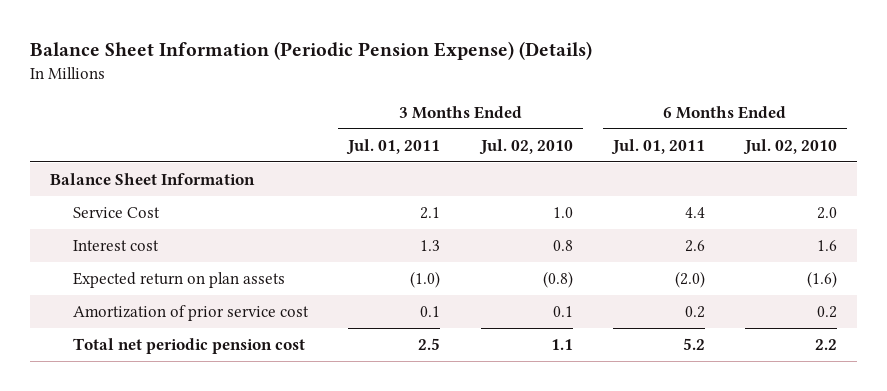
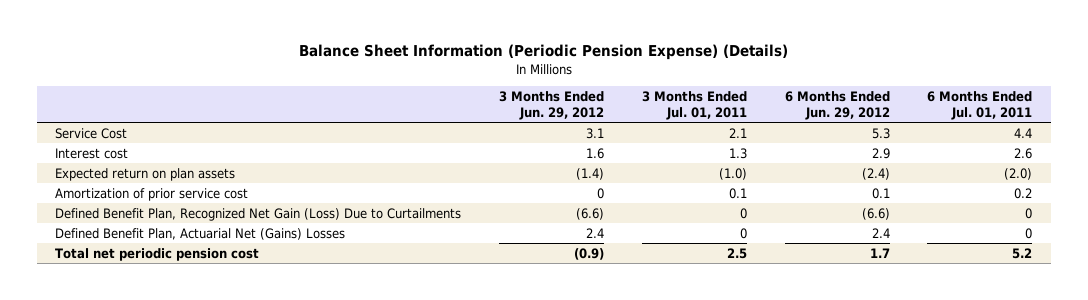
[478,138,573,155] Jul. 02, 2010 -> none
[743,138,838,155] Jul. 02, 2010 -> none
none -> [499,91,605,120] 3 Months Ended Jun. 29, 2012
none -> [784,91,890,120] 6 Months Ended Jun. 29, 2012
[49,173,255,186] Balance Sheet Information -> none
none -> [55,207,462,221] Defined Benefit Plan, Recognized Net Gain (Loss) Due to Curtailments
none -> [55,227,346,240] Defined Benefit Plan, Actuarial Net (Gains) Losses

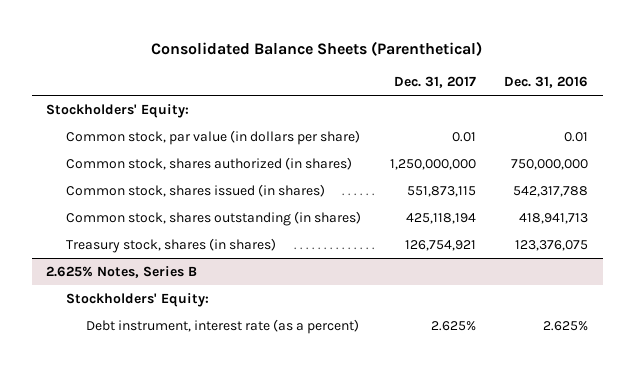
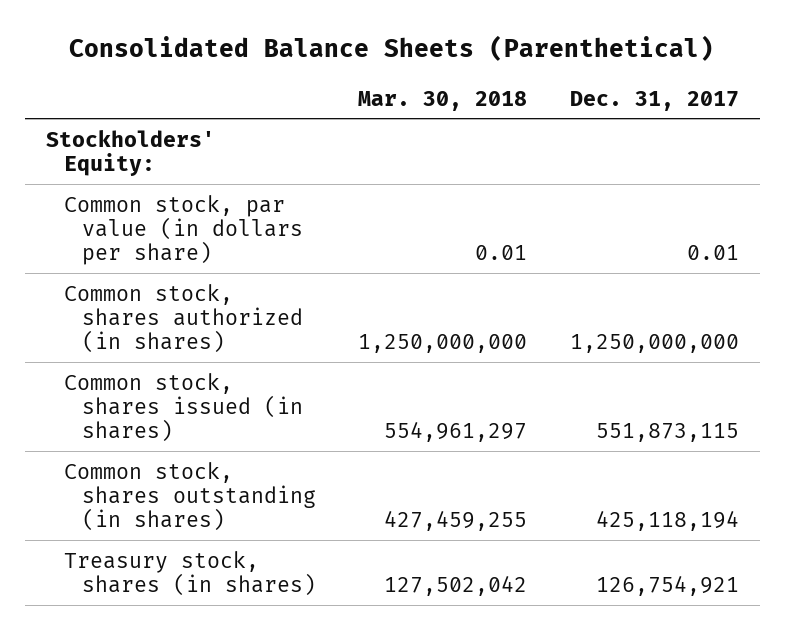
[504,75,589,88] Dec. 31, 2016 -> none
none -> [358,90,528,111] Mar. 30, 2018
[46,266,198,279] 2.625% Notes, Series B -> none
[66,293,210,308] Stockholders' Equity: -> none
[85,319,359,335] Debt instrument, interest rate (as a percent) -> none

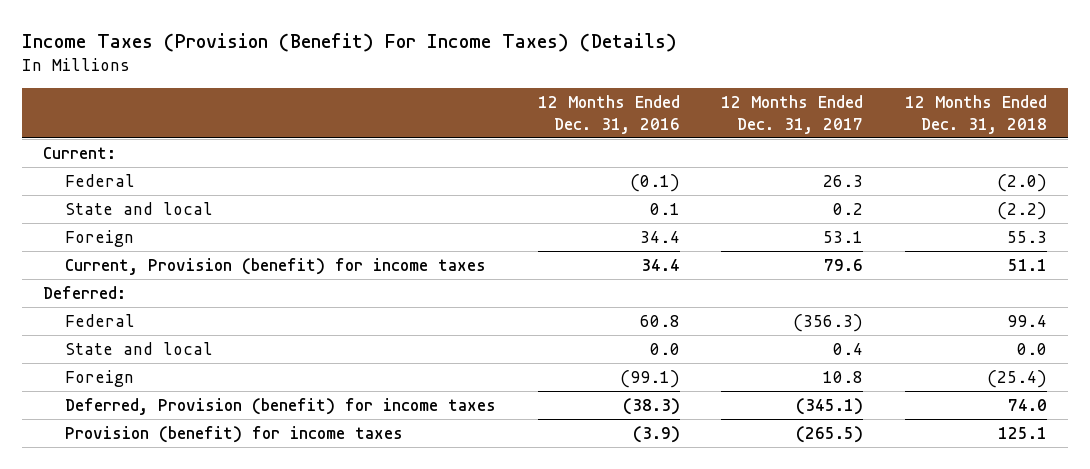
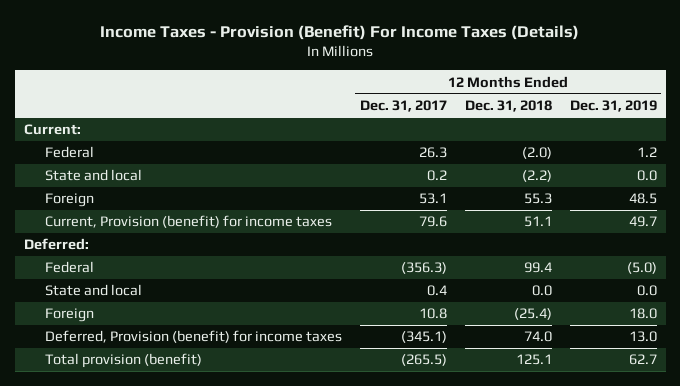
[22,33,678,53] Income Taxes (Provision (Benefit) For Income Taxes) (Details) -> [100,24,580,40] Income Taxes - Provision (Benefit) For Income Taxes (Details)
[537,94,680,134] 12 Months Ended Dec. 31, 2016 -> none
none -> [569,100,657,113] Dec. 31, 2019
[64,425,403,443] Provision (benefit) for income taxes -> [44,353,202,369] Total provision (benefit)

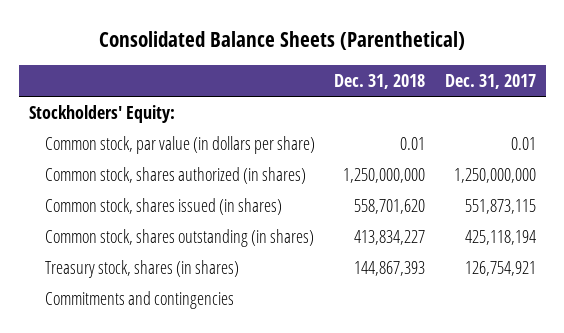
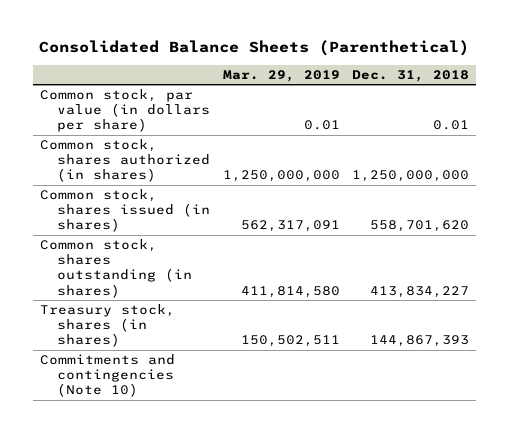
[444,73,536,89] Dec. 31, 2017 -> none
none -> [222,69,340,82] Mar. 29, 2019
[28,105,175,124] Stockholders' Equity: -> none
[44,291,234,310] Commitments and contingencies -> [39,354,175,398] Commitments and contingencies (Note 10)

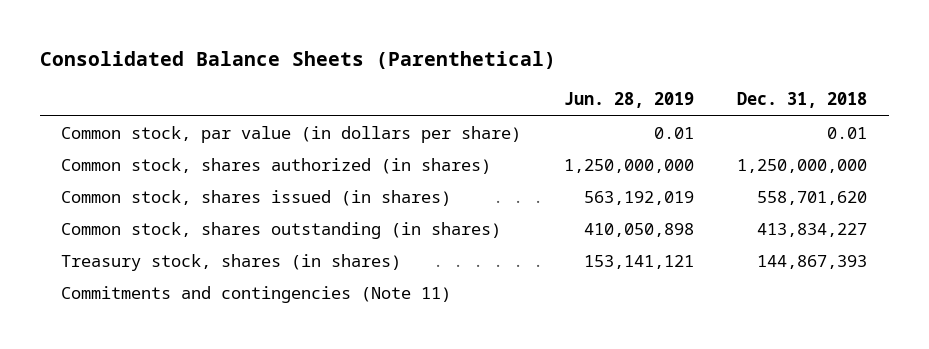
[222,69,340,82] Mar. 29, 2019 -> none
none -> [564,92,695,109] Jun. 28, 2019
[39,354,175,398] Commitments and contingencies (Note 10) -> [61,286,452,304] Commitments and contingencies (Note 11)

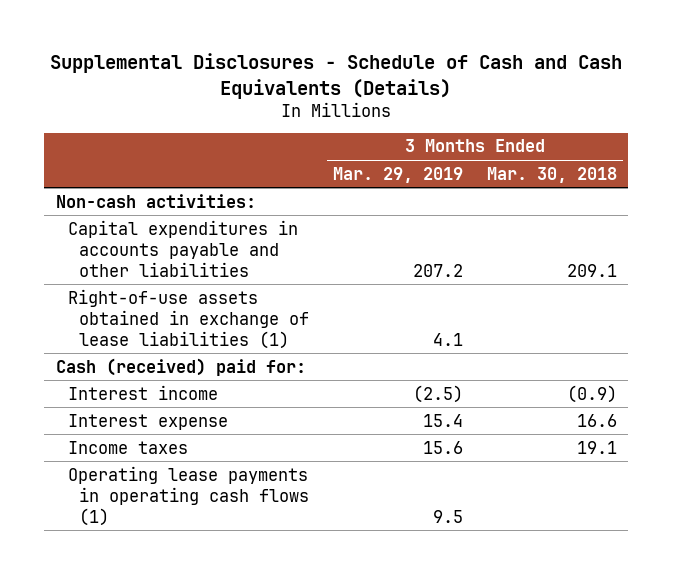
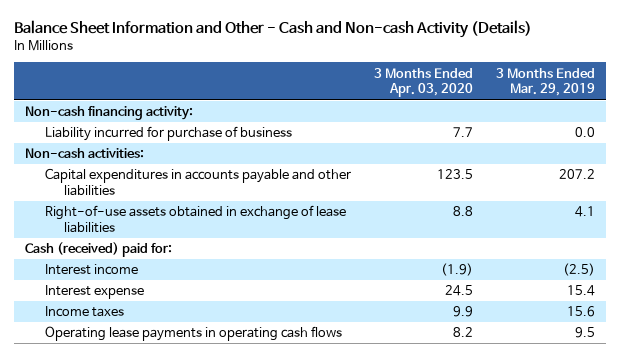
[50,53,623,99] Supplemental Disclosures - Schedule of Cash and Cash Equivalents (Details) -> [13,20,532,39] Balance Sheet Information and Other - Cash and Non-cash Activity (Details)
[486,166,617,183] Mar. 30, 2018 -> none
none -> [373,67,473,98] 3 Months Ended Apr. 03, 2020
none -> [25,106,194,121] Non-cash financing activity:
none -> [44,126,292,142] Liability incurred for purchase of business
[67,288,310,349] Right-of-use assets obtained in exchange of lease liabilities (1) -> [44,205,346,233] Right-of-use assets obtained in exchange of lease liabilities
[67,465,310,526] Operating lease payments in operating cash flows (1) -> [44,326,342,342] Operating lease payments in operating cash flows

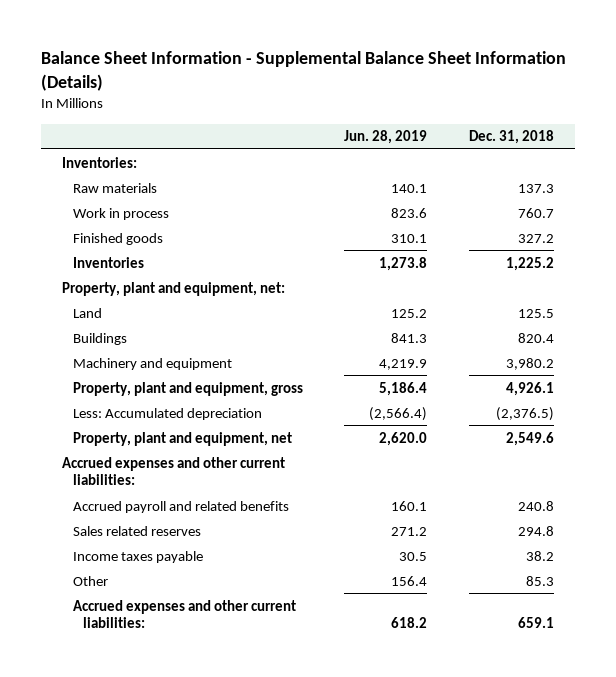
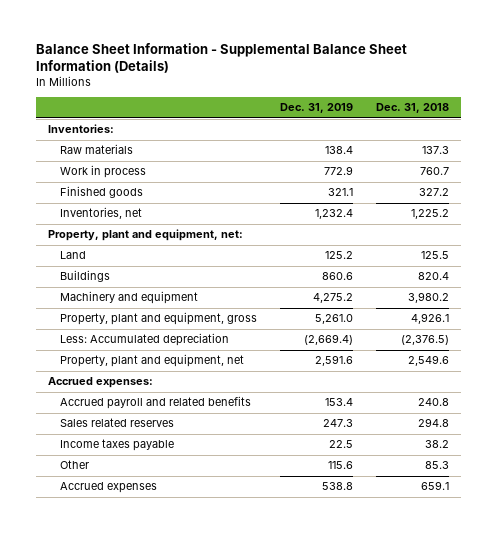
[344,130,428,145] Jun. 28, 2019 -> none
none -> [280,103,354,114] Dec. 31, 2019
[72,256,144,268] Inventories -> [60,207,143,220] Inventories, net
[61,456,285,486] Accrued expenses and other current liabilities: -> [47,377,153,389] Accrued expenses:
[72,599,296,629] Accrued expenses and other current liabilities: -> [60,482,158,494] Accrued expenses

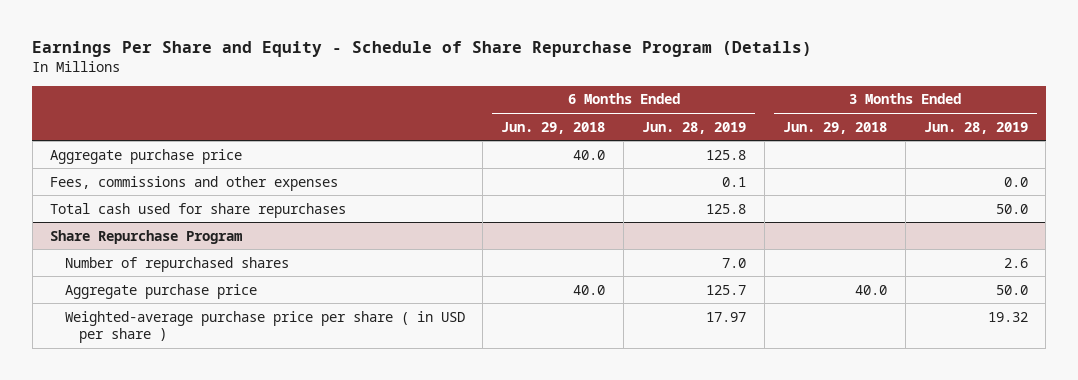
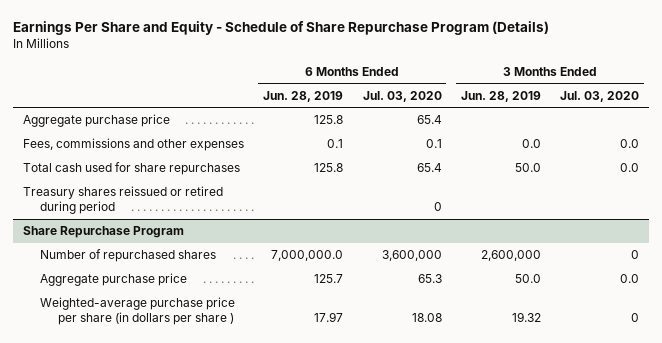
[501,121,606,134] Jun. 29, 2018 -> none
[782,121,887,134] Jun. 29, 2018 -> none
none -> [362,90,442,102] Jul. 03, 2020
none -> [560,90,640,102] Jul. 03, 2020
none -> [22,186,223,215] Treasury shares reissued or retired during period
[722,257,747,268] 7.0 -> [271,250,344,262] 7,000,000.0
[1003,257,1028,268] 2.6 -> [480,250,541,262] 2,600,000
[64,310,465,343] Weighted-average purchase price per share ( in USD per share ) -> [40,297,236,326] Weighted-average purchase price per share (in dollars per share )

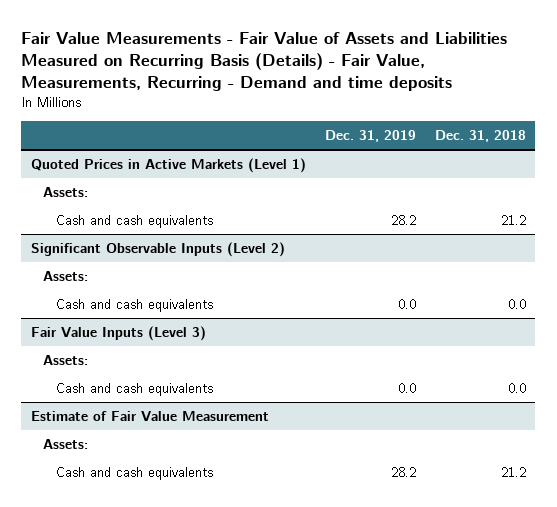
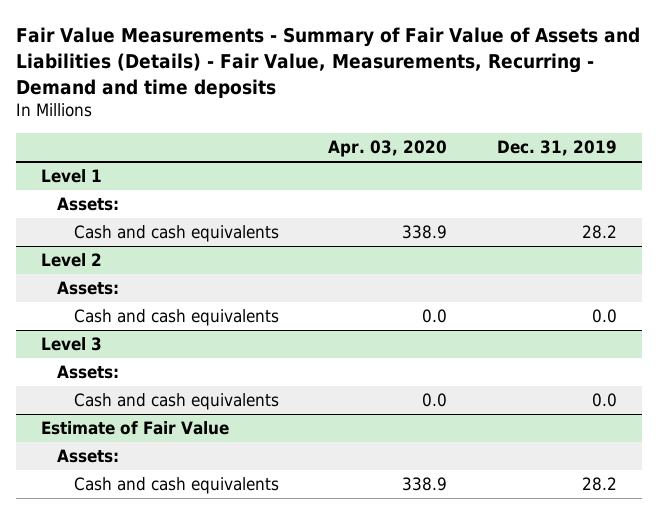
[21,31,508,91] Fair Value Measurements - Fair Value of Assets and Liabilities Measured on Recurring Basis (Details) - Fair Value, Measurements, Recurring - Demand and time deposits -> [16,26,641,98] Fair Value Measurements - Summary of Fair Value of Assets and Liabilities (Details) - Fair Value, Measurements, Recurring - Demand and time deposits
[434,129,526,142] Dec. 31, 2018 -> none
none -> [328,140,448,158] Apr. 03, 2020
[30,158,306,174] Quoted Prices in Active Markets (Level 1) -> [40,169,102,184] Level 1
[30,242,285,258] Significant Observable Inputs (Level 2) -> [40,253,102,268] Level 2
[30,326,206,342] Fair Value Inputs (Level 3) -> [40,337,102,352] Level 3
[30,411,269,422] Estimate of Fair Value Measurement -> [40,421,229,436] Estimate of Fair Value

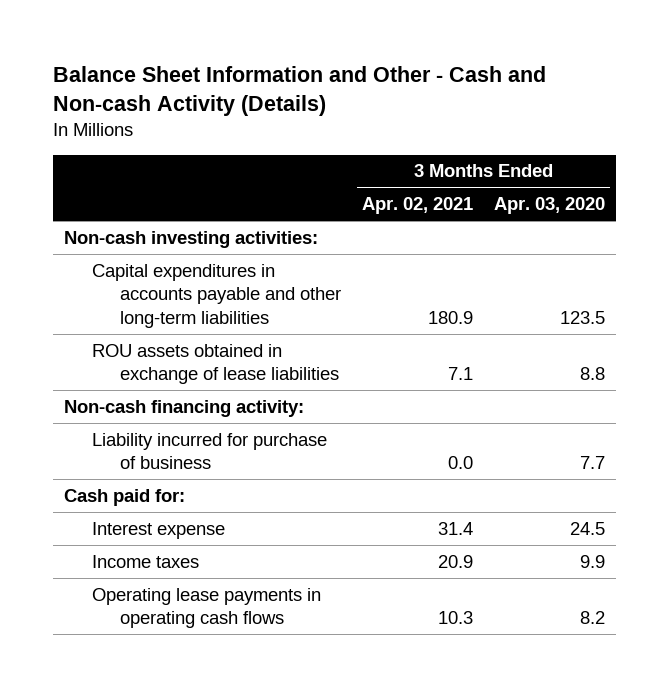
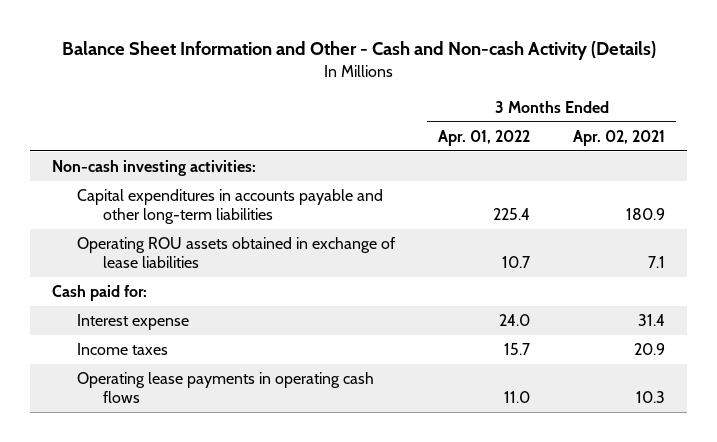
[494,197,606,215] Apr. 03, 2020 -> none
none -> [438,129,531,146] Apr. 01, 2022
[63,399,304,417] Non-cash financing activity: -> none
[91,432,327,470] Liability incurred for purchase of business -> none
[91,343,339,385] ROU assets obtained in exchange of lease liabilities -> [77,237,397,269] Operating ROU assets obtained in exchange of lease liabilities

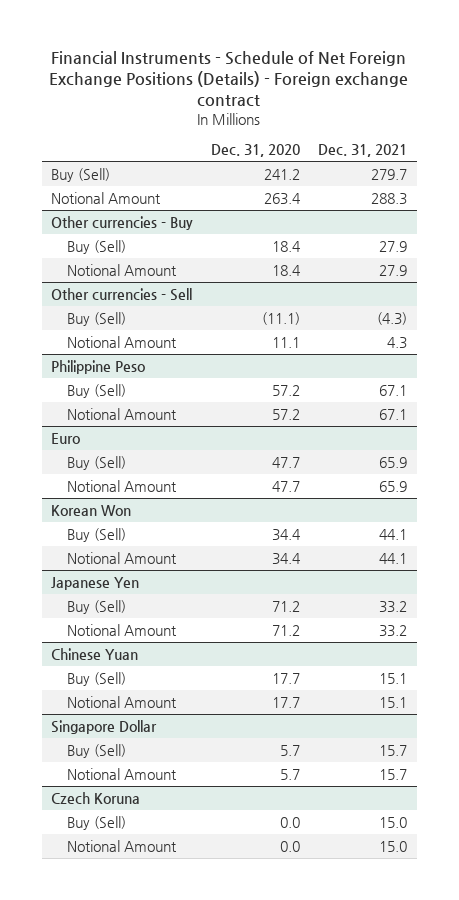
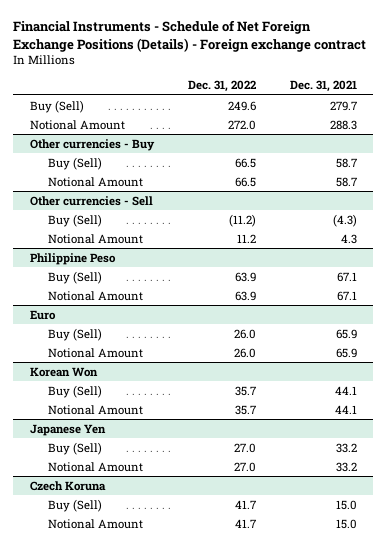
[211,144,301,158] Dec. 31, 2020 -> none
none -> [187,80,256,93] Dec. 31, 2022
[379,240,408,252] 27.9 -> [335,157,357,168] 58.7
[379,264,408,276] 27.9 -> [335,176,357,187] 58.7
[51,647,139,660] Chinese Yuan -> none
[67,671,127,686] Buy (Sell) -> none
[67,695,178,708] Notional Amount -> none
[51,719,158,734] Singapore Dollar -> none
[67,743,127,758] Buy (Sell) -> none
[67,767,178,780] Notional Amount -> none

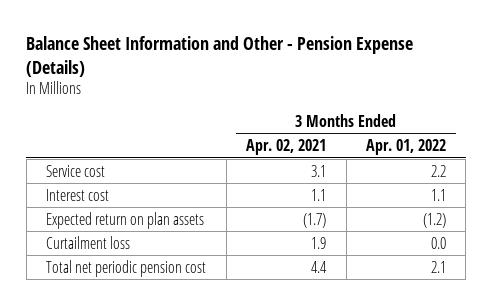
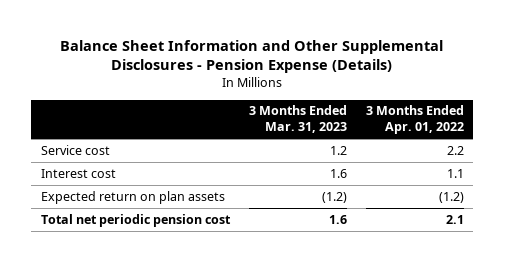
[26,36,414,77] Balance Sheet Information and Other - Pension Expense (Details) -> [60,39,444,74] Balance Sheet Information and Other Supplemental Disclosures - Pension Expense (Details)
[246,139,327,156] Apr. 02, 2021 -> none
none -> [248,105,347,134] 3 Months Ended Mar. 31, 2023
[46,235,131,249] Curtailment loss -> none

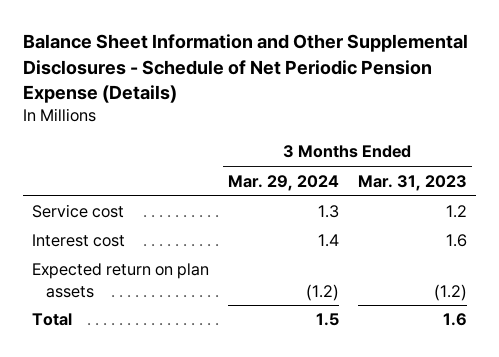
[60,39,444,74] Balance Sheet Information and Other Supplemental Disclosures - Pension Expense (Details) -> [23,34,469,103] Balance Sheet Information and Other Supplemental Disclosures - Schedule of Net Periodic Pension Expense (Details)
[365,105,464,135] 3 Months Ended Apr. 01, 2022 -> none
none -> [228,174,340,191] Mar. 29, 2024
[40,213,231,227] Total net periodic pension cost -> [32,313,73,327] Total

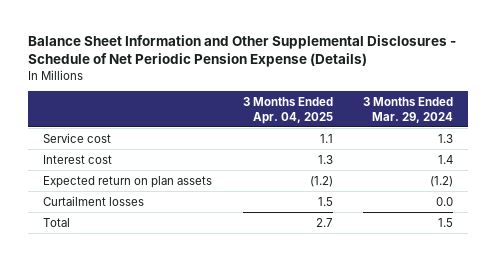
[357,174,467,191] Mar. 31, 2023 -> none
none -> [242,97,333,124] 3 Months Ended Apr. 04, 2025
none -> [43,195,145,206] Curtailment losses

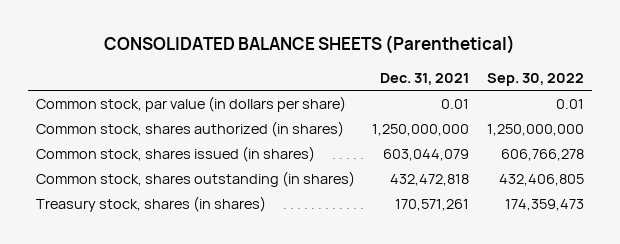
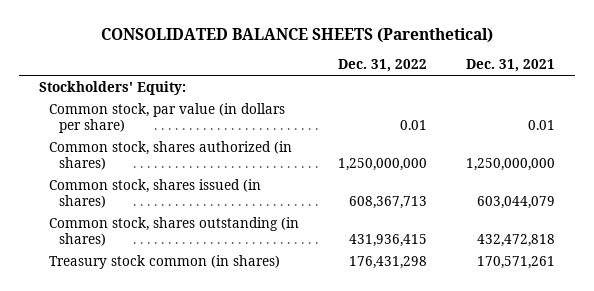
[486,72,584,86] Sep. 30, 2022 -> none
none -> [338,59,428,73] Dec. 31, 2022
none -> [38,80,186,95] Stockholders' Equity:
[36,195,267,212] Treasury stock, shares (in shares) -> [48,254,280,269] Treasury stock common (in shares)

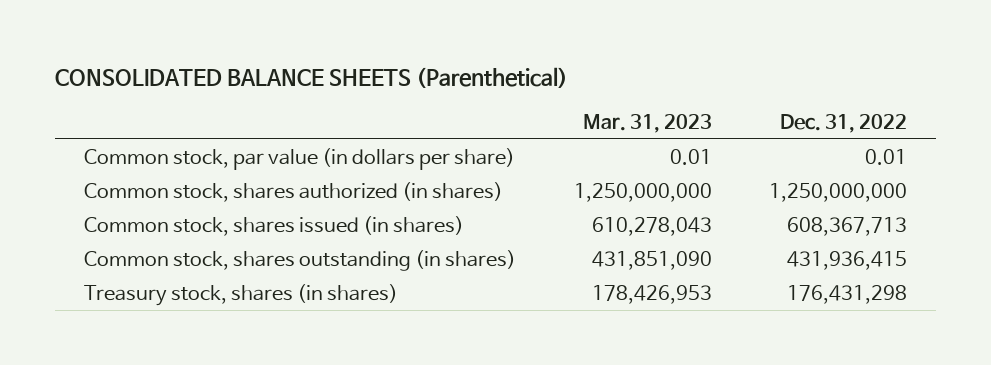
[466,59,556,73] Dec. 31, 2021 -> none
none -> [582,113,712,133] Mar. 31, 2023
[38,80,186,95] Stockholders' Equity: -> none
[48,254,280,269] Treasury stock common (in shares) -> [84,284,399,307] Treasury stock, shares (in shares)

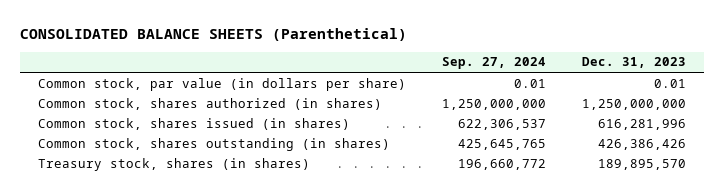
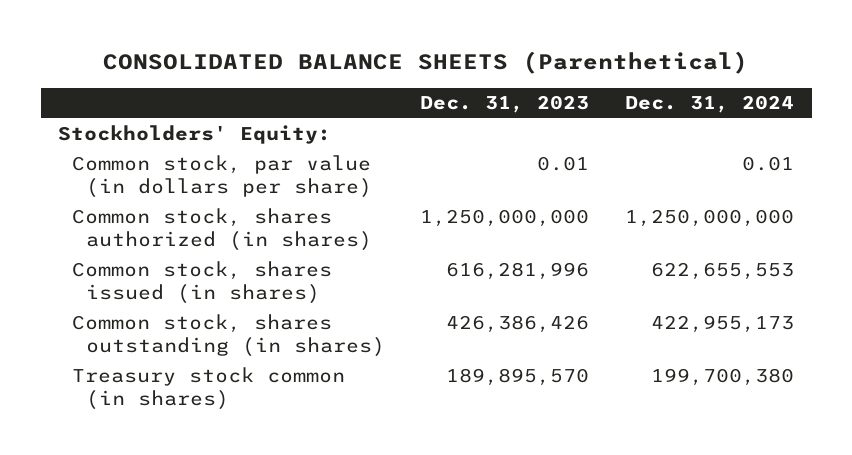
[442,57,547,70] Sep. 27, 2024 -> none
none -> [624,95,794,114] Dec. 31, 2024
none -> [58,125,332,145] Stockholders' Equity:
[37,157,310,171] Treasury stock, shares (in shares) -> [72,367,346,411] Treasury stock common (in shares)

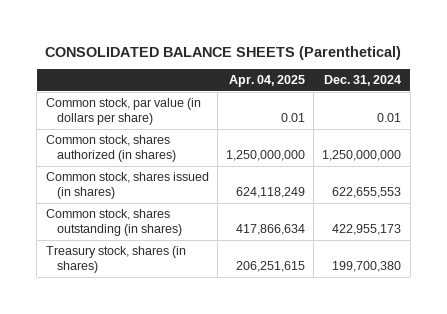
[420,95,590,114] Dec. 31, 2023 -> none
none -> [228,75,305,88] Apr. 04, 2025
[58,125,332,145] Stockholders' Equity: -> none
[72,367,346,411] Treasury stock common (in shares) -> [45,246,186,274] Treasury stock, shares (in shares)

